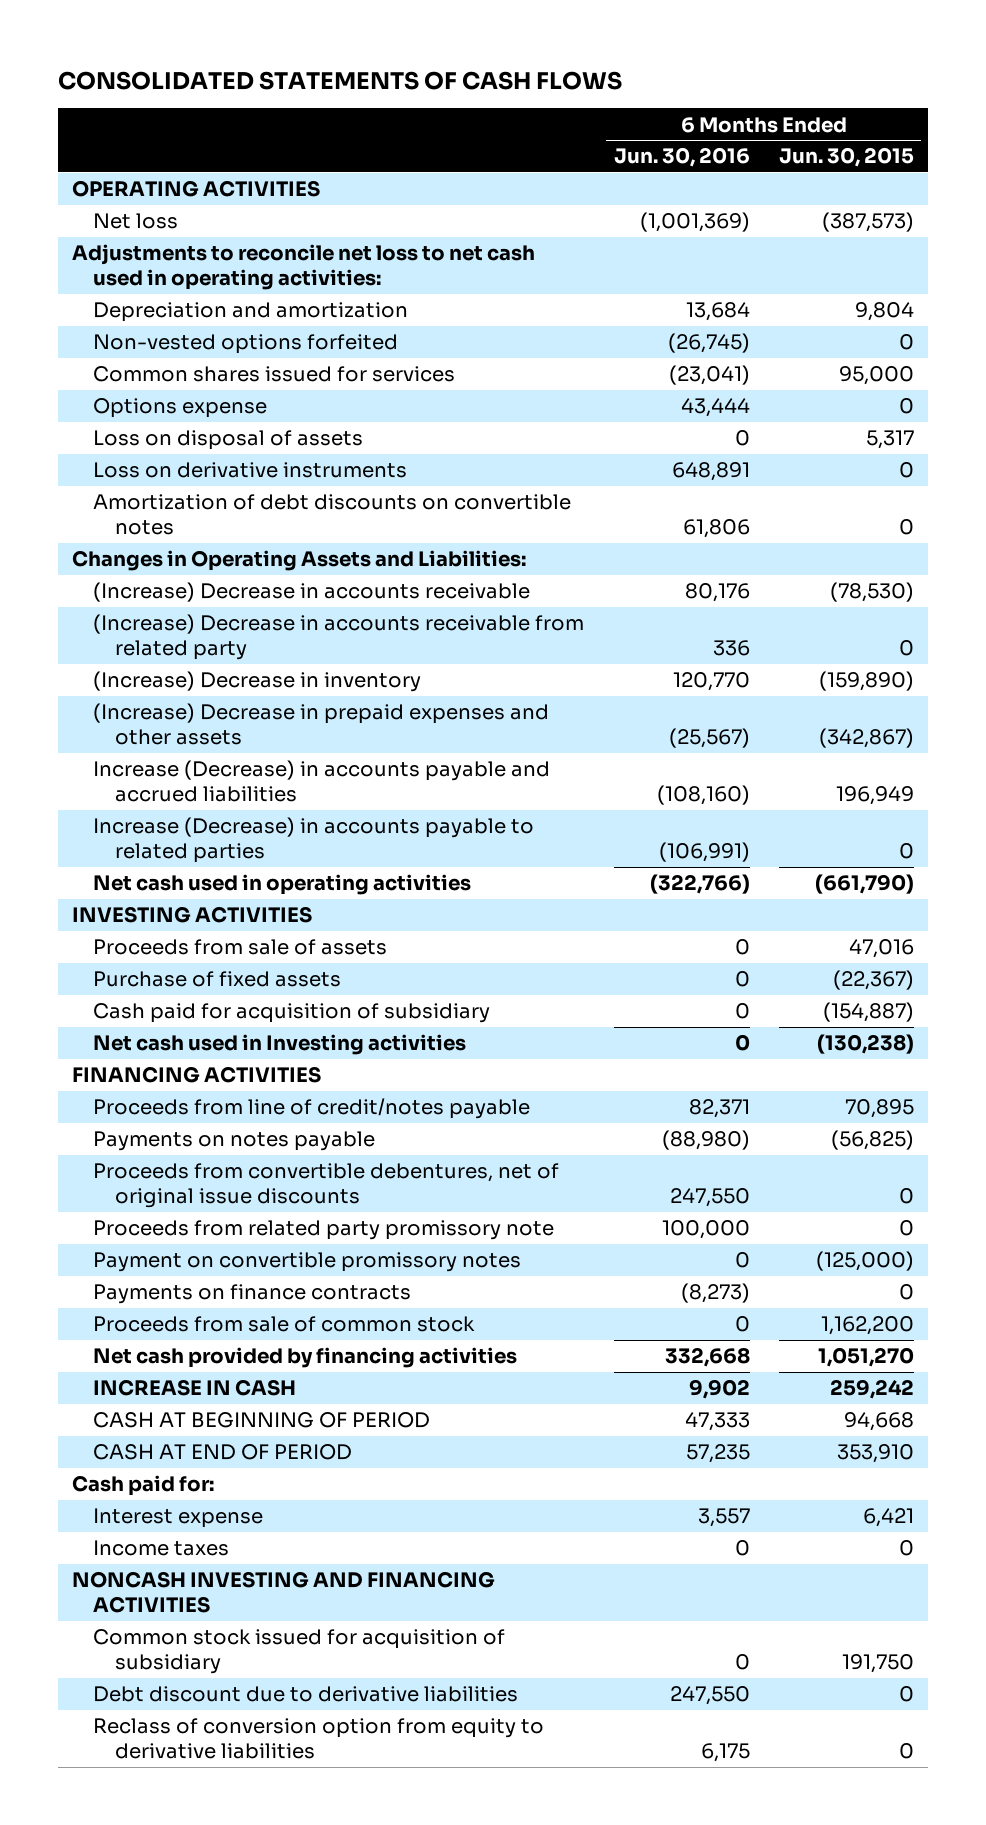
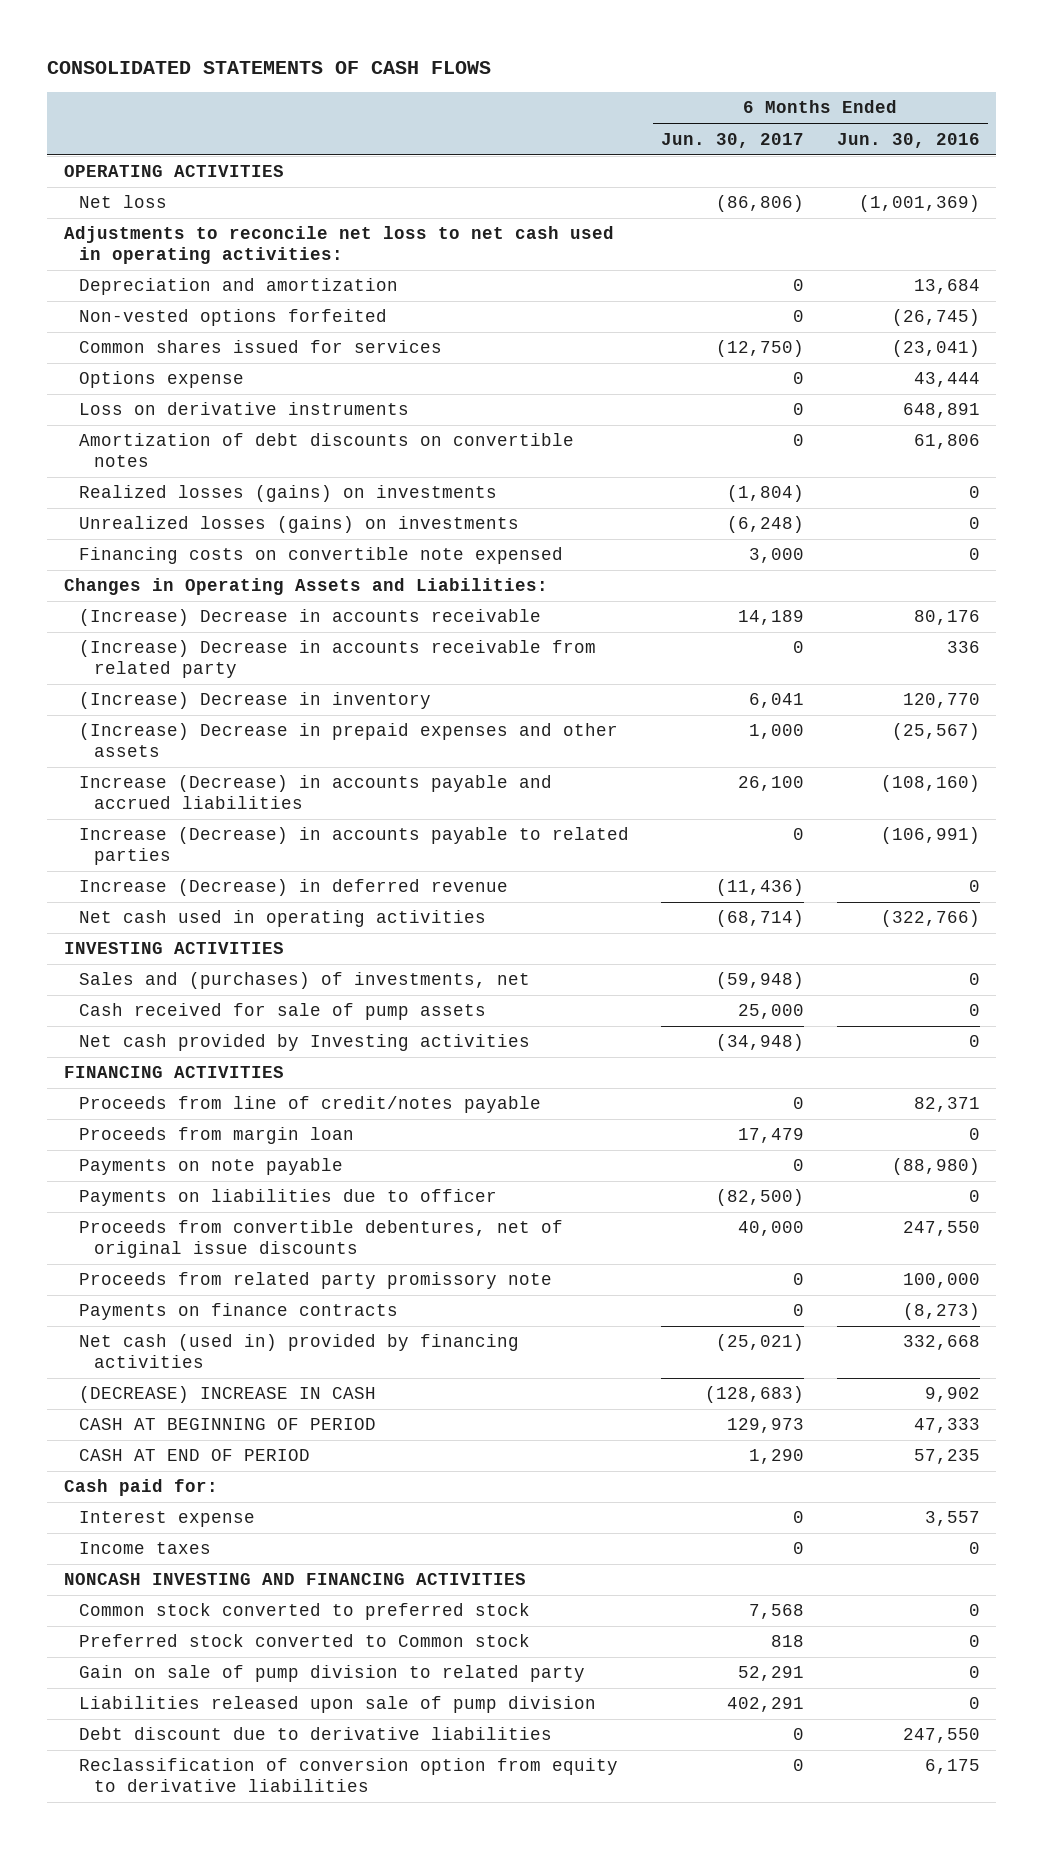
[778,147,914,168] Jun. 30, 2015 -> none
none -> [661,132,805,148] Jun. 30, 2017
[93,430,364,451] Loss on disposal of assets -> none
none -> [78,485,497,503] Realized losses (gains) on investments
none -> [78,516,519,534] Unrealized losses (gains) on investments
none -> [78,547,563,565] Financing costs on convertible note expensed
none -> [78,879,508,897] Increase (Decrease) in deferred revenue
[93,939,388,956] Proceeds from sale of assets -> none
[93,971,342,988] Purchase of fixed assets -> none
[93,1003,491,1024] Cash paid for acquisition of subsidiary -> none
none -> [78,972,530,990] Sales and (purchases) of investments, net
none -> [78,1003,486,1021] Cash received for sale of pump assets
[93,1034,467,1056] Net cash used in Investing activities -> [78,1034,530,1052] Net cash provided by Investing activities
none -> [78,1127,354,1145] Proceeds from margin loan
[93,1131,376,1152] Payments on notes payable -> [78,1158,343,1176] Payments on note payable
none -> [78,1189,497,1207] Payments on liabilities due to officer
[93,1252,522,1273] Payment on convertible promissory notes -> none
[93,1316,476,1333] Proceeds from sale of common stock -> none
[93,1347,518,1369] Net cash provided by financing activities -> [78,1334,519,1369] Net cash (used in) provided by financing activities
[93,1379,297,1397] INCREASE IN CASH -> [78,1386,376,1404] (DECREASE) INCREASE IN CASH
[93,1629,506,1675] Common stock issued for acquisition of subsidiary -> none
none -> [78,1603,530,1621] Common stock converted to preferred stock
none -> [78,1634,530,1648] Preferred stock converted to Common stock
none -> [78,1665,585,1683] Gain on sale of pump division to related party
none -> [78,1696,596,1714] Liabilities released upon sale of pump division
[93,1718,545,1760] Reclass of conversion option from equity to derivative liabilities -> [78,1758,618,1793] Reclassification of conversion option from equity to derivative liabilities

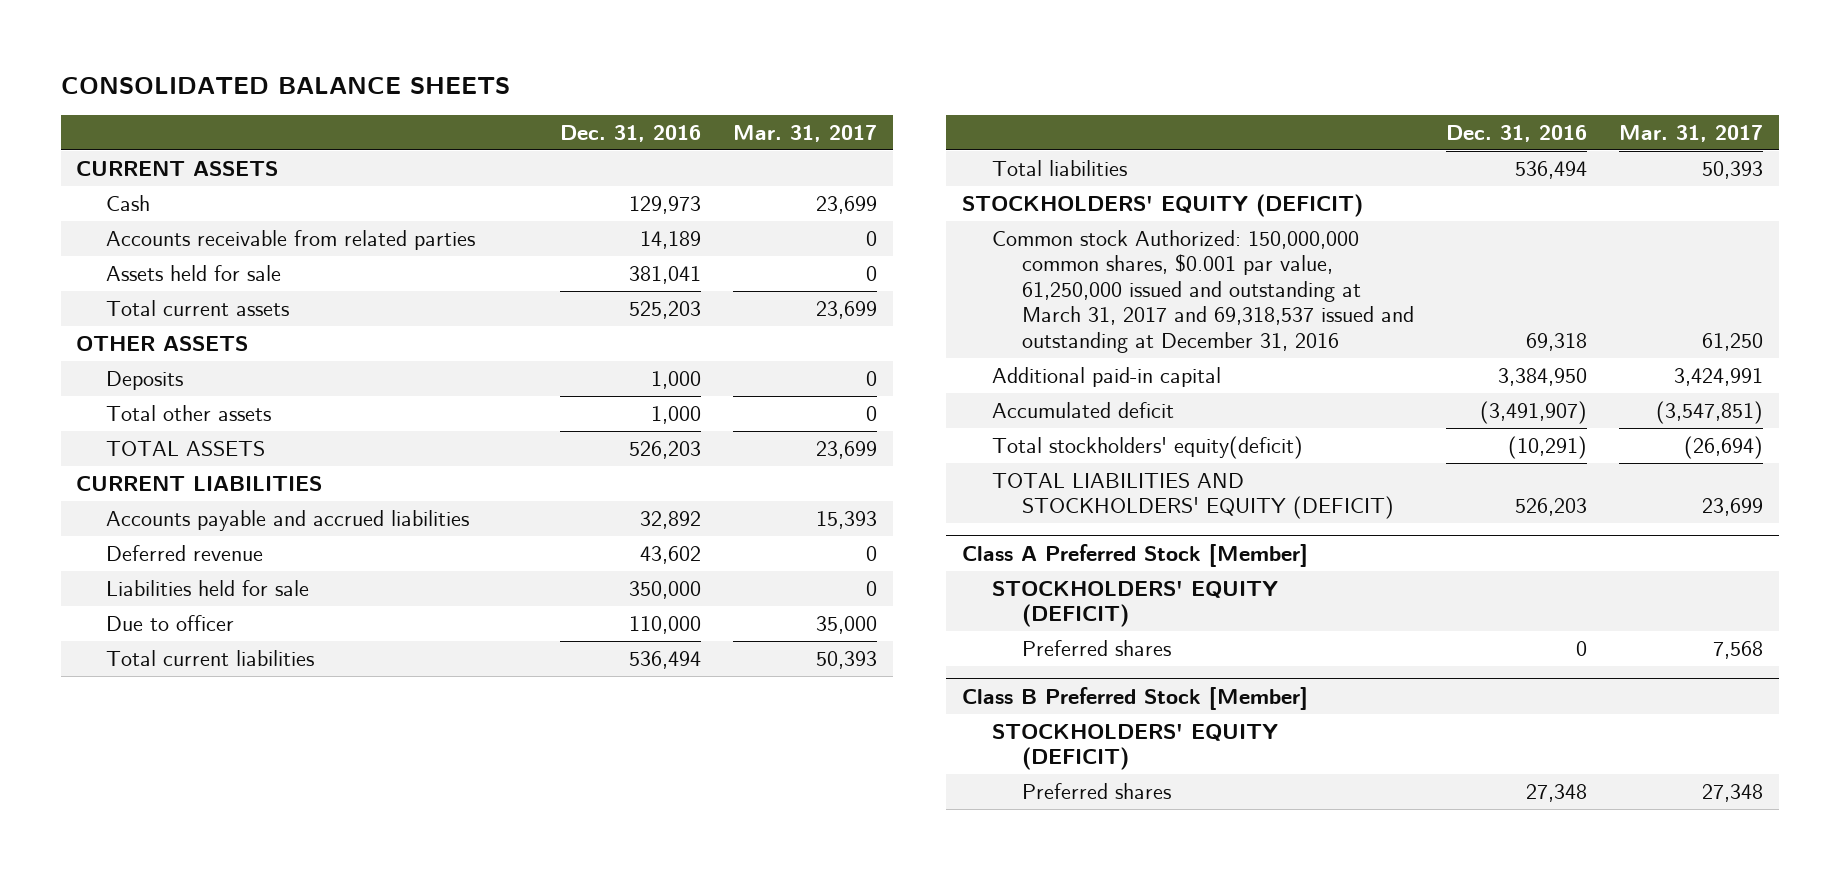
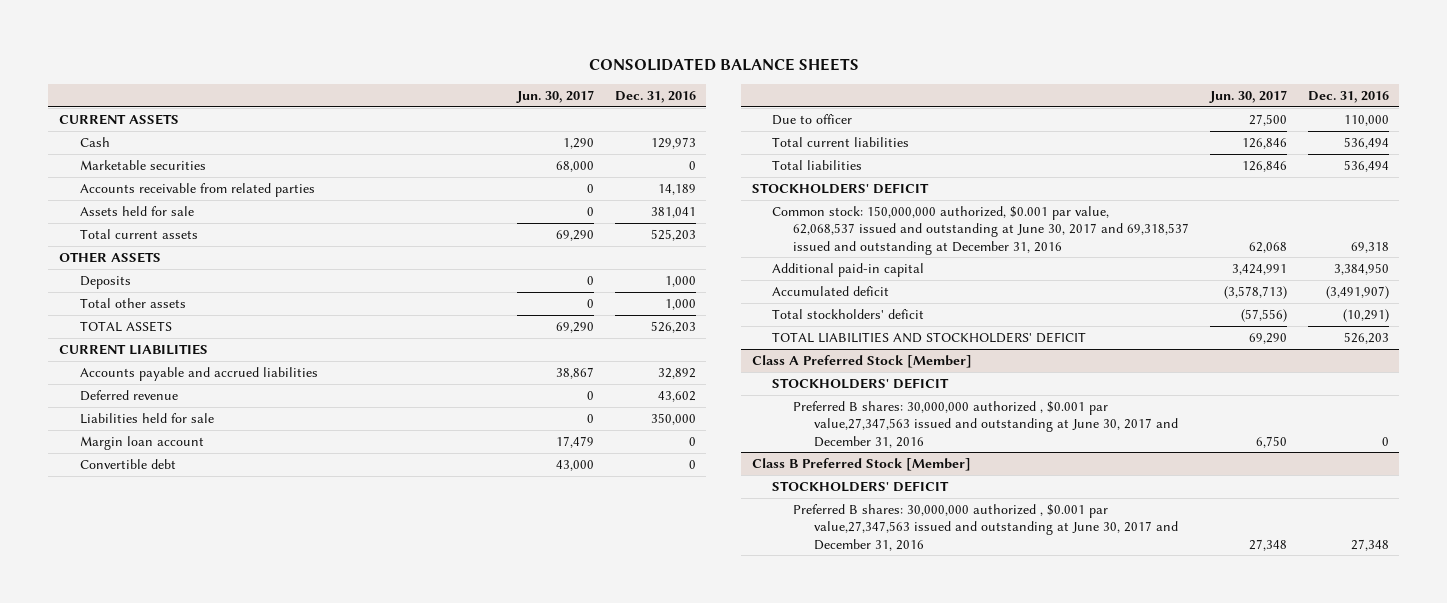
[733,124,878,142] Mar. 31, 2017 -> none
none -> [516,90,595,104] Jun. 30, 2017
none -> [79,160,206,171] Marketable securities
none -> [79,436,204,451] Margin loan account
none -> [79,459,176,470] Convertible debt
[962,193,1364,217] STOCKHOLDERS' EQUITY (DEFICIT) -> [751,183,929,195] STOCKHOLDERS' DEFICIT
[992,229,1415,353] Common stock Authorized: 150,000,000 common shares, $0.001 par value, 61,250,000 issued and outstanding at March 31, 2017 and 69,318,537 issued and outstanding at December 31, 2016 -> [772,206,1190,255] Common stock: 150,000,000 authorized, $0.001 par value, 62,068,537 issued and outstanding at June 30, 2017 and 69,318,537 issued and outstanding at December 31, 2016
[992,435,1304,459] Total stockholders' equity(deficit) -> [772,309,925,320] Total stockholders' deficit
[992,472,1395,520] TOTAL LIABILITIES AND STOCKHOLDERS' EQUITY (DEFICIT) -> [772,332,1087,344] TOTAL LIABILITIES AND STOCKHOLDERS' DEFICIT
[992,580,1279,628] STOCKHOLDERS' EQUITY (DEFICIT) -> [772,378,950,390] STOCKHOLDERS' DEFICIT
[1022,639,1172,656] Preferred shares -> [793,401,1178,448] Preferred B shares: 30,000,000 authorized , $0.001 par value,27,347,563 issued and outstanding at June 30, 2017 and December 31, 2016
[992,723,1279,771] STOCKHOLDERS' EQUITY (DEFICIT) -> [772,481,950,493] STOCKHOLDERS' DEFICIT
[1022,782,1172,799] Preferred shares -> [793,504,1178,551] Preferred B shares: 30,000,000 authorized , $0.001 par value,27,347,563 issued and outstanding at June 30, 2017 and December 31, 2016

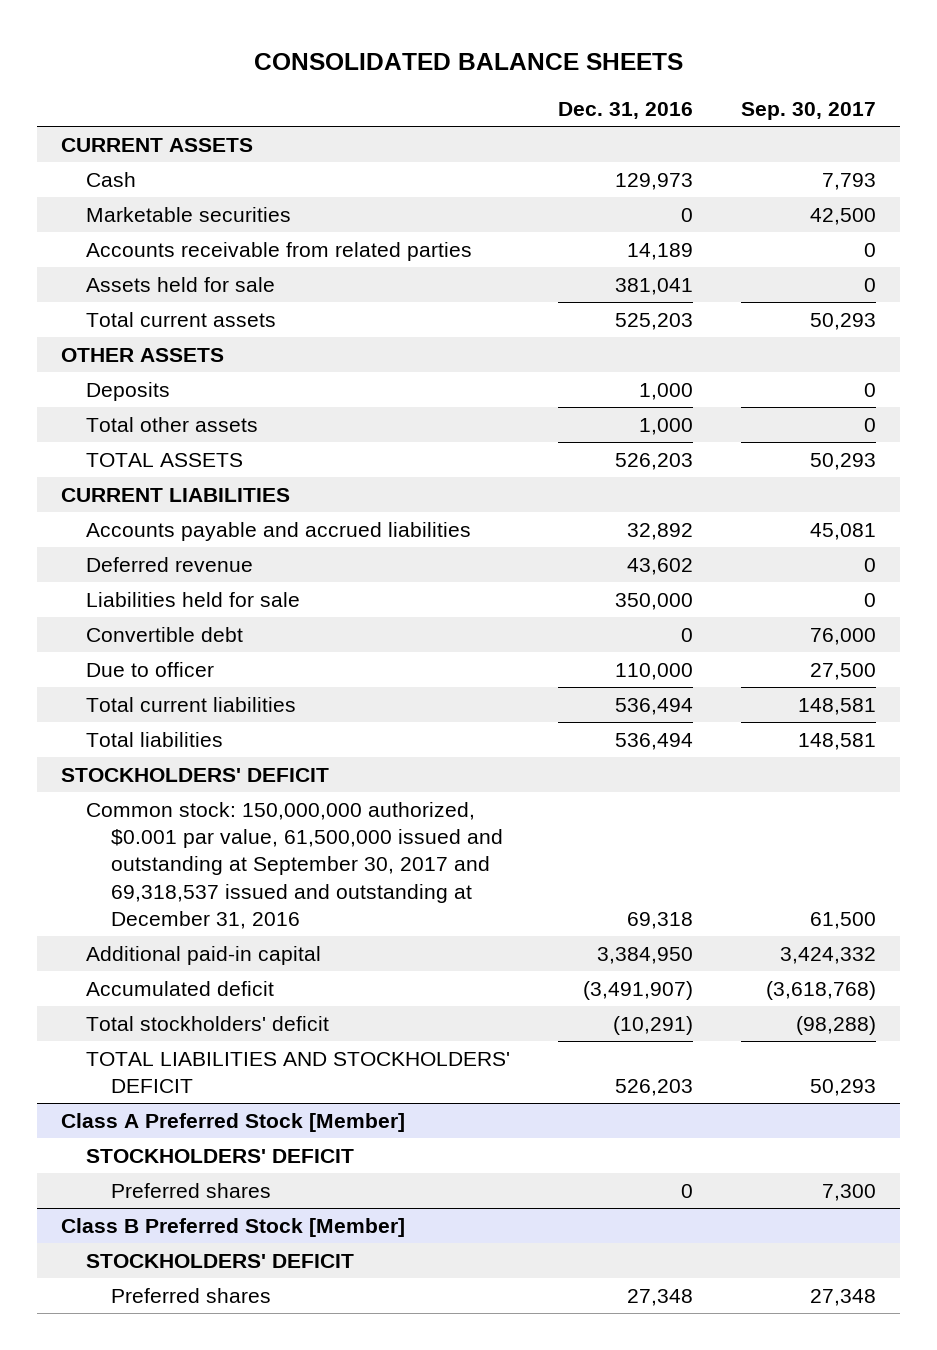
[516,90,595,104] Jun. 30, 2017 -> none
none -> [741,102,877,121] Sep. 30, 2017
[79,436,204,451] Margin loan account -> none
[772,206,1190,255] Common stock: 150,000,000 authorized, $0.001 par value, 62,068,537 issued and outstanding at June 30, 2017 and 69,318,537 issued and outstanding at December 31, 2016 -> [86,801,503,929] Common stock: 150,000,000 authorized, $0.001 par value, 61,500,000 issued and outstanding at September 30, 2017 and 69,318,537 issued and outstanding at December 31, 2016
[793,401,1178,448] Preferred B shares: 30,000,000 authorized , $0.001 par value,27,347,563 issued and outstanding at June 30, 2017 and December 31, 2016 -> [110,1182,271,1198] Preferred shares
[793,504,1178,551] Preferred B shares: 30,000,000 authorized , $0.001 par value,27,347,563 issued and outstanding at June 30, 2017 and December 31, 2016 -> [110,1287,271,1303] Preferred shares

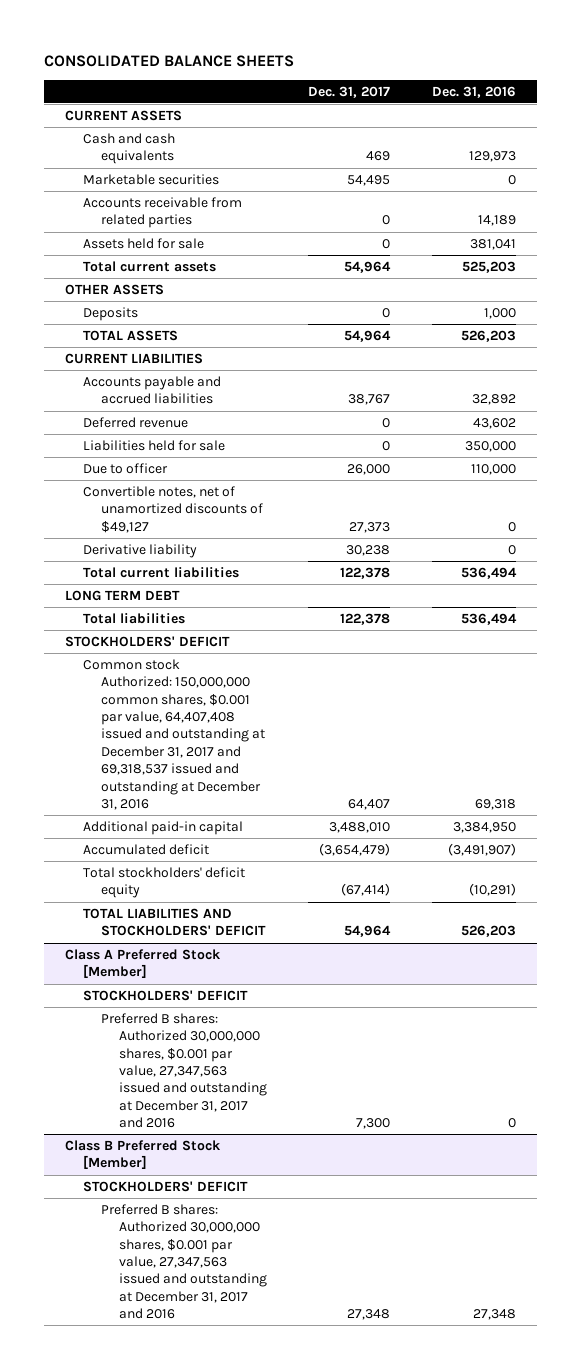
[741,102,877,121] Sep. 30, 2017 -> none
none -> [308,85,391,98] Dec. 31, 2017
[86,171,137,187] Cash -> [82,133,175,165] Cash and cash equivalents
[86,416,259,432] Total other assets -> none
[86,626,244,642] Convertible debt -> none
none -> [82,486,263,533] Convertible notes, net of unamortized discounts of $49,127
none -> [82,544,197,559] Derivative liability
none -> [64,590,180,602] LONG TERM DEBT
[86,801,503,929] Common stock: 150,000,000 authorized, $0.001 par value, 61,500,000 issued and outstanding at September 30, 2017 and 69,318,537 issued and outstanding at December 31, 2016 -> [82,659,265,810] Common stock Authorized: 150,000,000 common shares, $0.001 par value, 64,407,408 issued and outstanding at December 31, 2017 and 69,318,537 issued and outstanding at December 31, 2016
[86,1015,330,1031] Total stockholders' deficit -> [82,867,245,899] Total stockholders' deficit equity
[110,1182,271,1198] Preferred shares -> [100,1013,267,1129] Preferred B shares: Authorized 30,000,000 shares, $0.001 par value, 27,347,563 issued and outstanding at December 31, 2017 and 2016
[110,1287,271,1303] Preferred shares -> [100,1204,267,1320] Preferred B shares: Authorized 30,000,000 shares, $0.001 par value, 27,347,563 issued and outstanding at December 31, 2017 and 2016

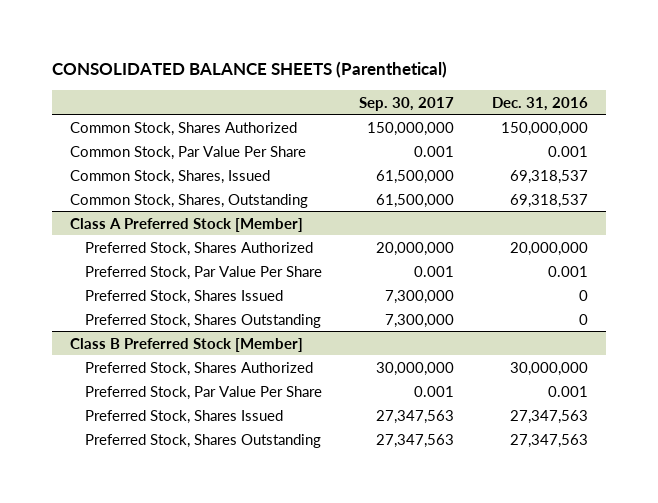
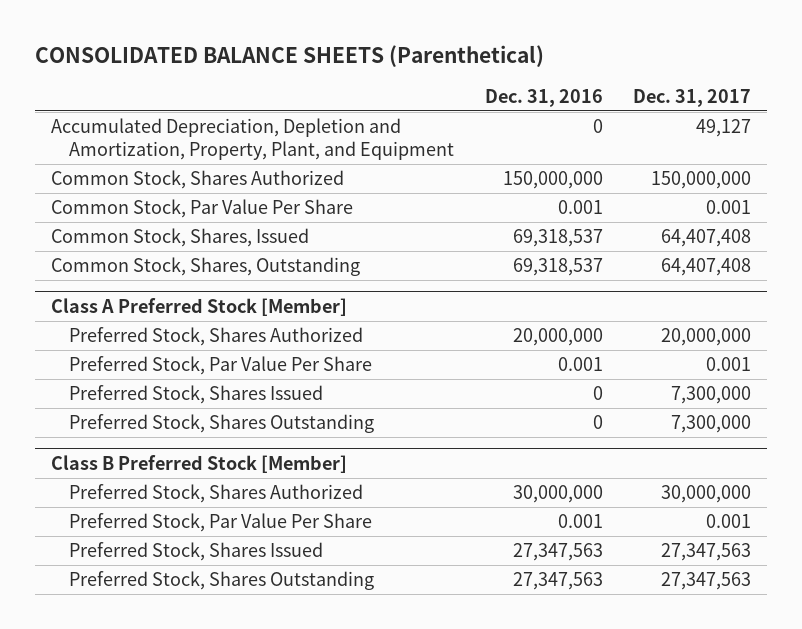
[359,96,455,111] Sep. 30, 2017 -> none
none -> [633,88,752,107] Dec. 31, 2017
none -> [50,118,454,161] Accumulated Depreciation, Depletion and Amortization, Property, Plant, and Equipment

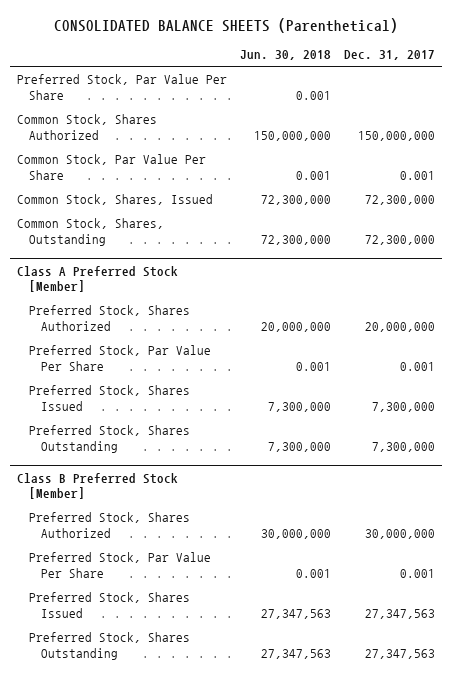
[484,88,603,107] Dec. 31, 2016 -> none
none -> [239,50,331,61] Jun. 30, 2018
[50,118,454,161] Accumulated Depreciation, Depletion and Amortization, Property, Plant, and Equipment -> none
none -> [16,73,227,100] Preferred Stock, Par Value Per Share
[661,229,752,248] 64,407,408 -> [365,194,436,205] 72,300,000
[661,258,752,277] 64,407,408 -> [365,234,436,245] 72,300,000

